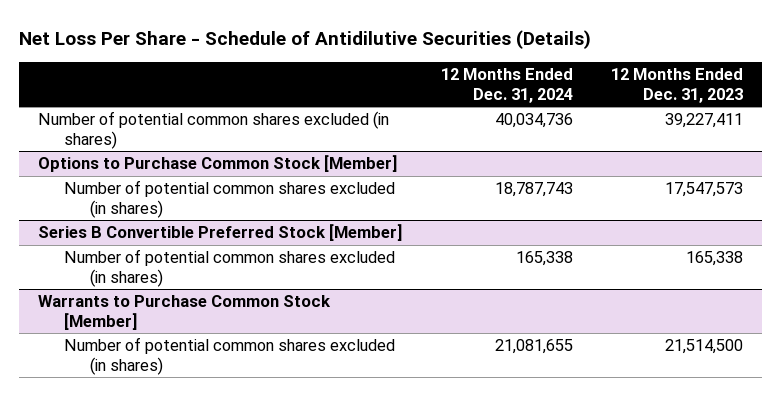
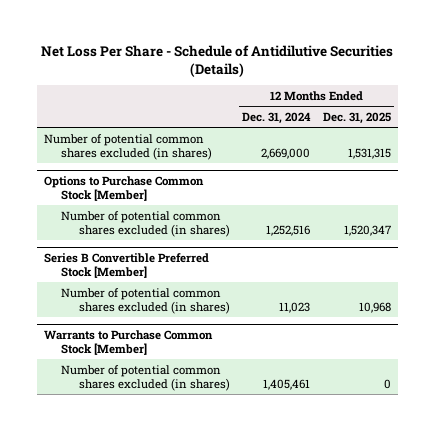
[611,67,744,103] 12 Months Ended Dec. 31, 2023 -> none
none -> [323,112,392,125] Dec. 31, 2025
[495,113,574,129] 40,034,736 -> [261,147,311,159] 2,669,000
[495,182,574,198] 18,787,743 -> [266,224,311,236] 1,252,516
[516,251,574,267] 165,338 -> [279,301,311,313] 11,023
[495,339,574,355] 21,081,655 -> [263,378,311,390] 1,405,461

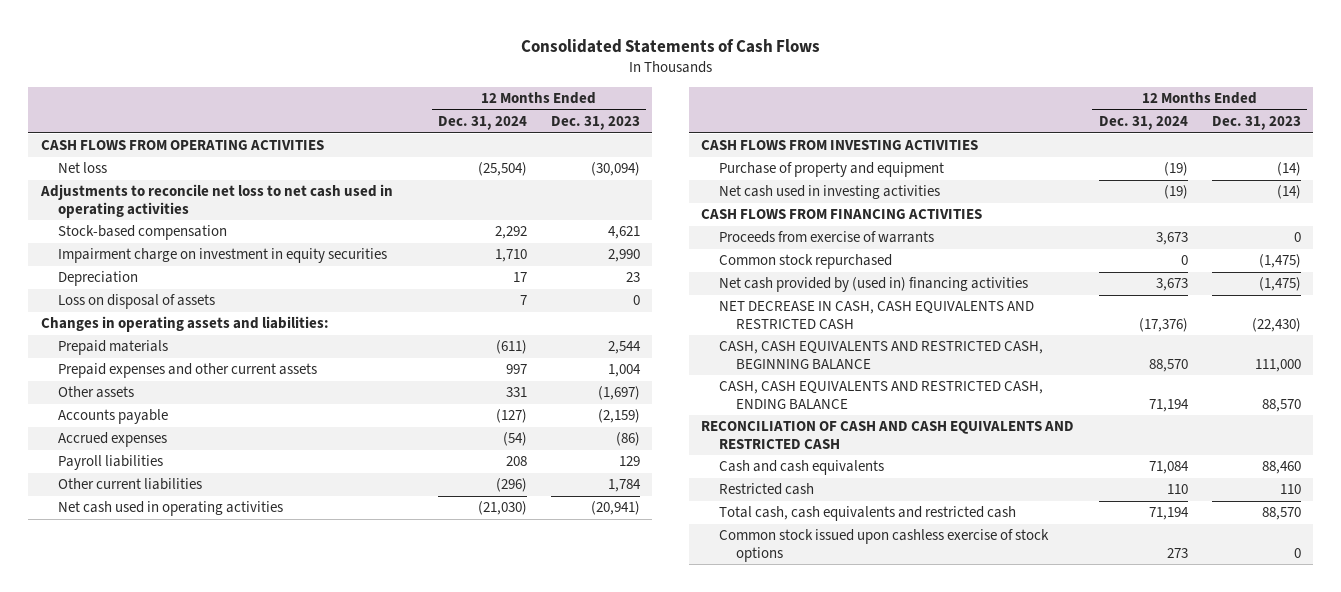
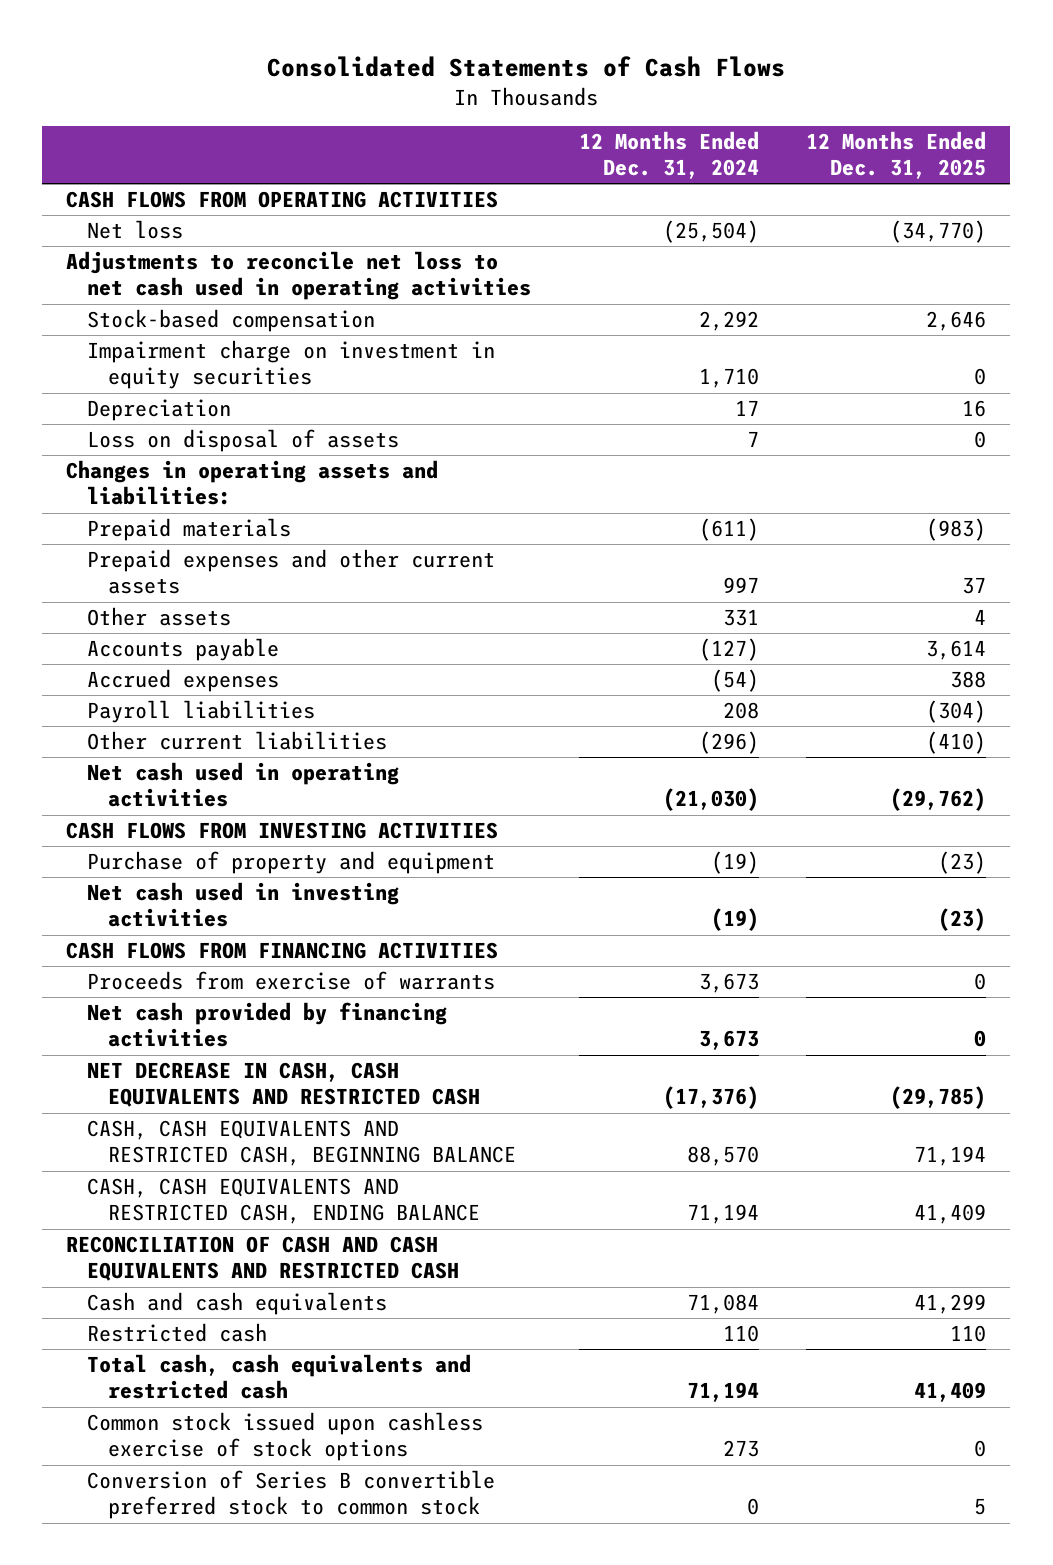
[550,115,640,130] Dec. 31, 2023 -> none
none -> [806,131,987,180] 12 Months Ended Dec. 31, 2025
[718,254,892,270] Common stock repurchased -> none
[718,277,1028,293] Net cash provided by (used in) financing activities -> [87,1002,448,1048] Net cash provided by financing activities
none -> [87,1470,496,1520] Conversion of Series B convertible preferred stock to common stock

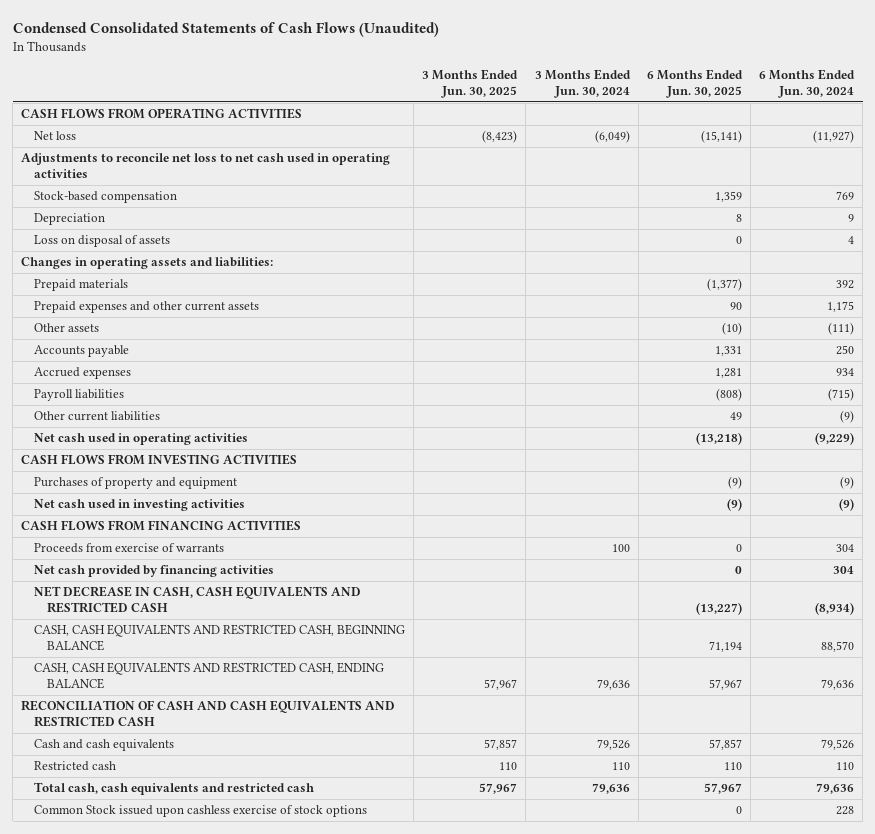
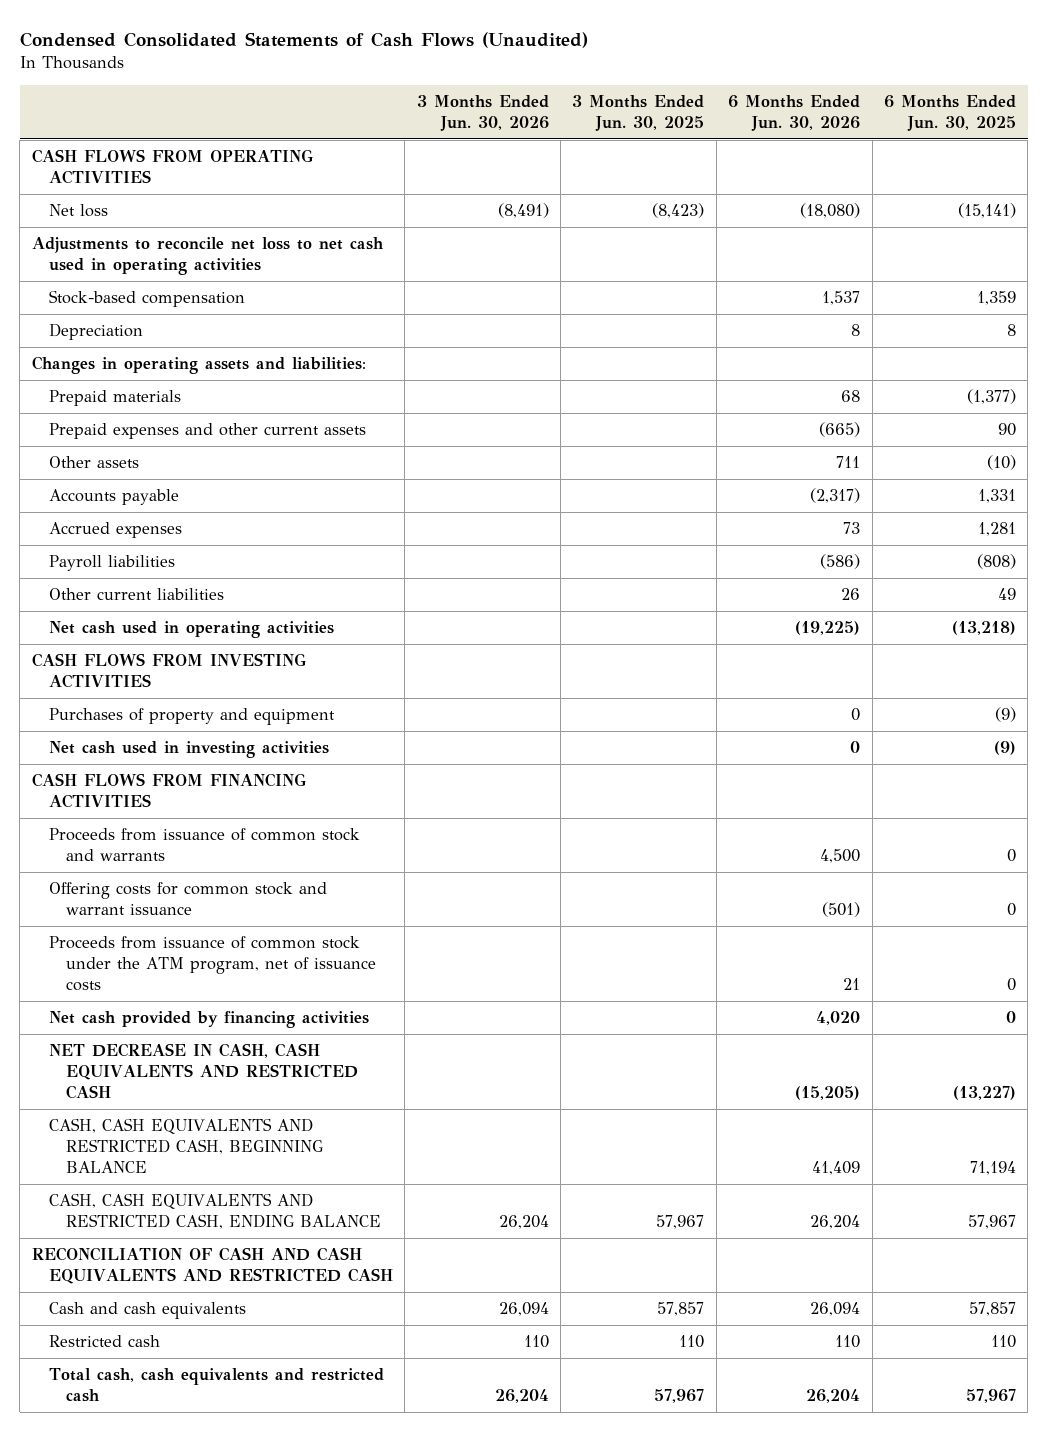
[534,69,631,98] 3 Months Ended Jun. 30, 2024 -> none
[759,69,856,98] 6 Months Ended Jun. 30, 2024 -> none
none -> [416,95,549,132] 3 Months Ended Jun. 30, 2026
none -> [728,95,861,132] 6 Months Ended Jun. 30, 2026
[33,235,170,248] Loss on disposal of assets -> none
[33,543,224,554] Proceeds from exercise of warrants -> none
none -> [49,828,361,862] Proceeds from issuance of common stock and warrants
none -> [49,882,328,916] Offering costs for common stock and warrant issuance
none -> [49,936,377,991] Proceeds from issuance of common stock under the ATM program, net of issuance costs
[33,805,367,818] Common Stock issued upon cashless exercise of stock options -> none

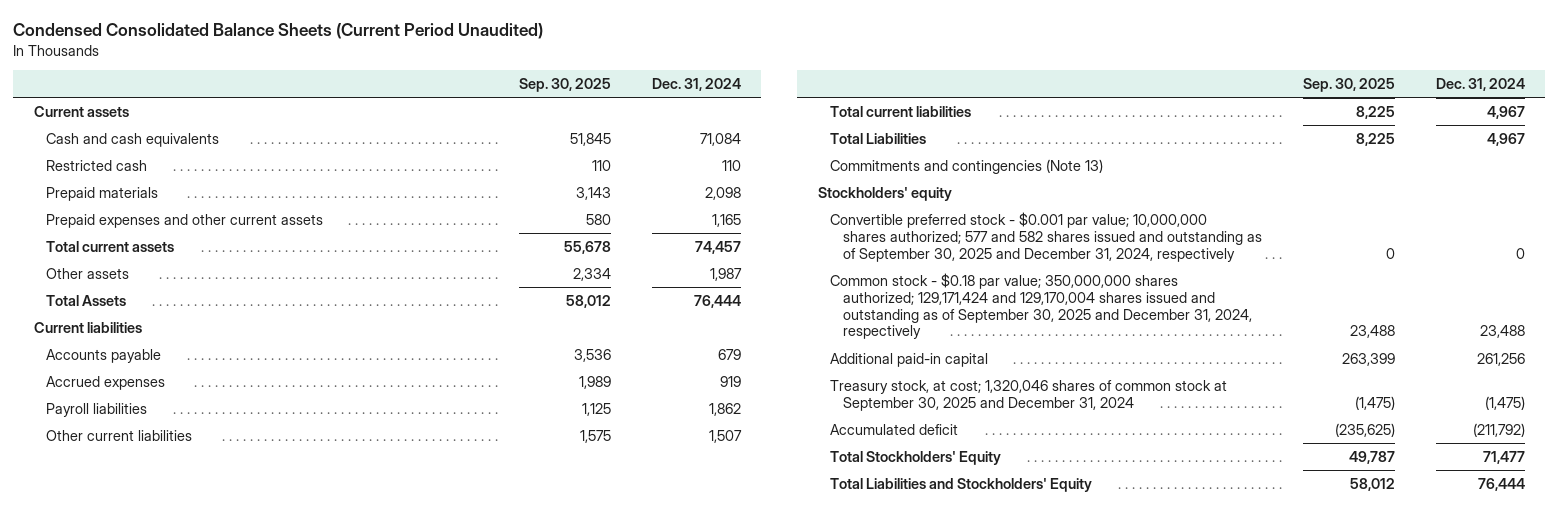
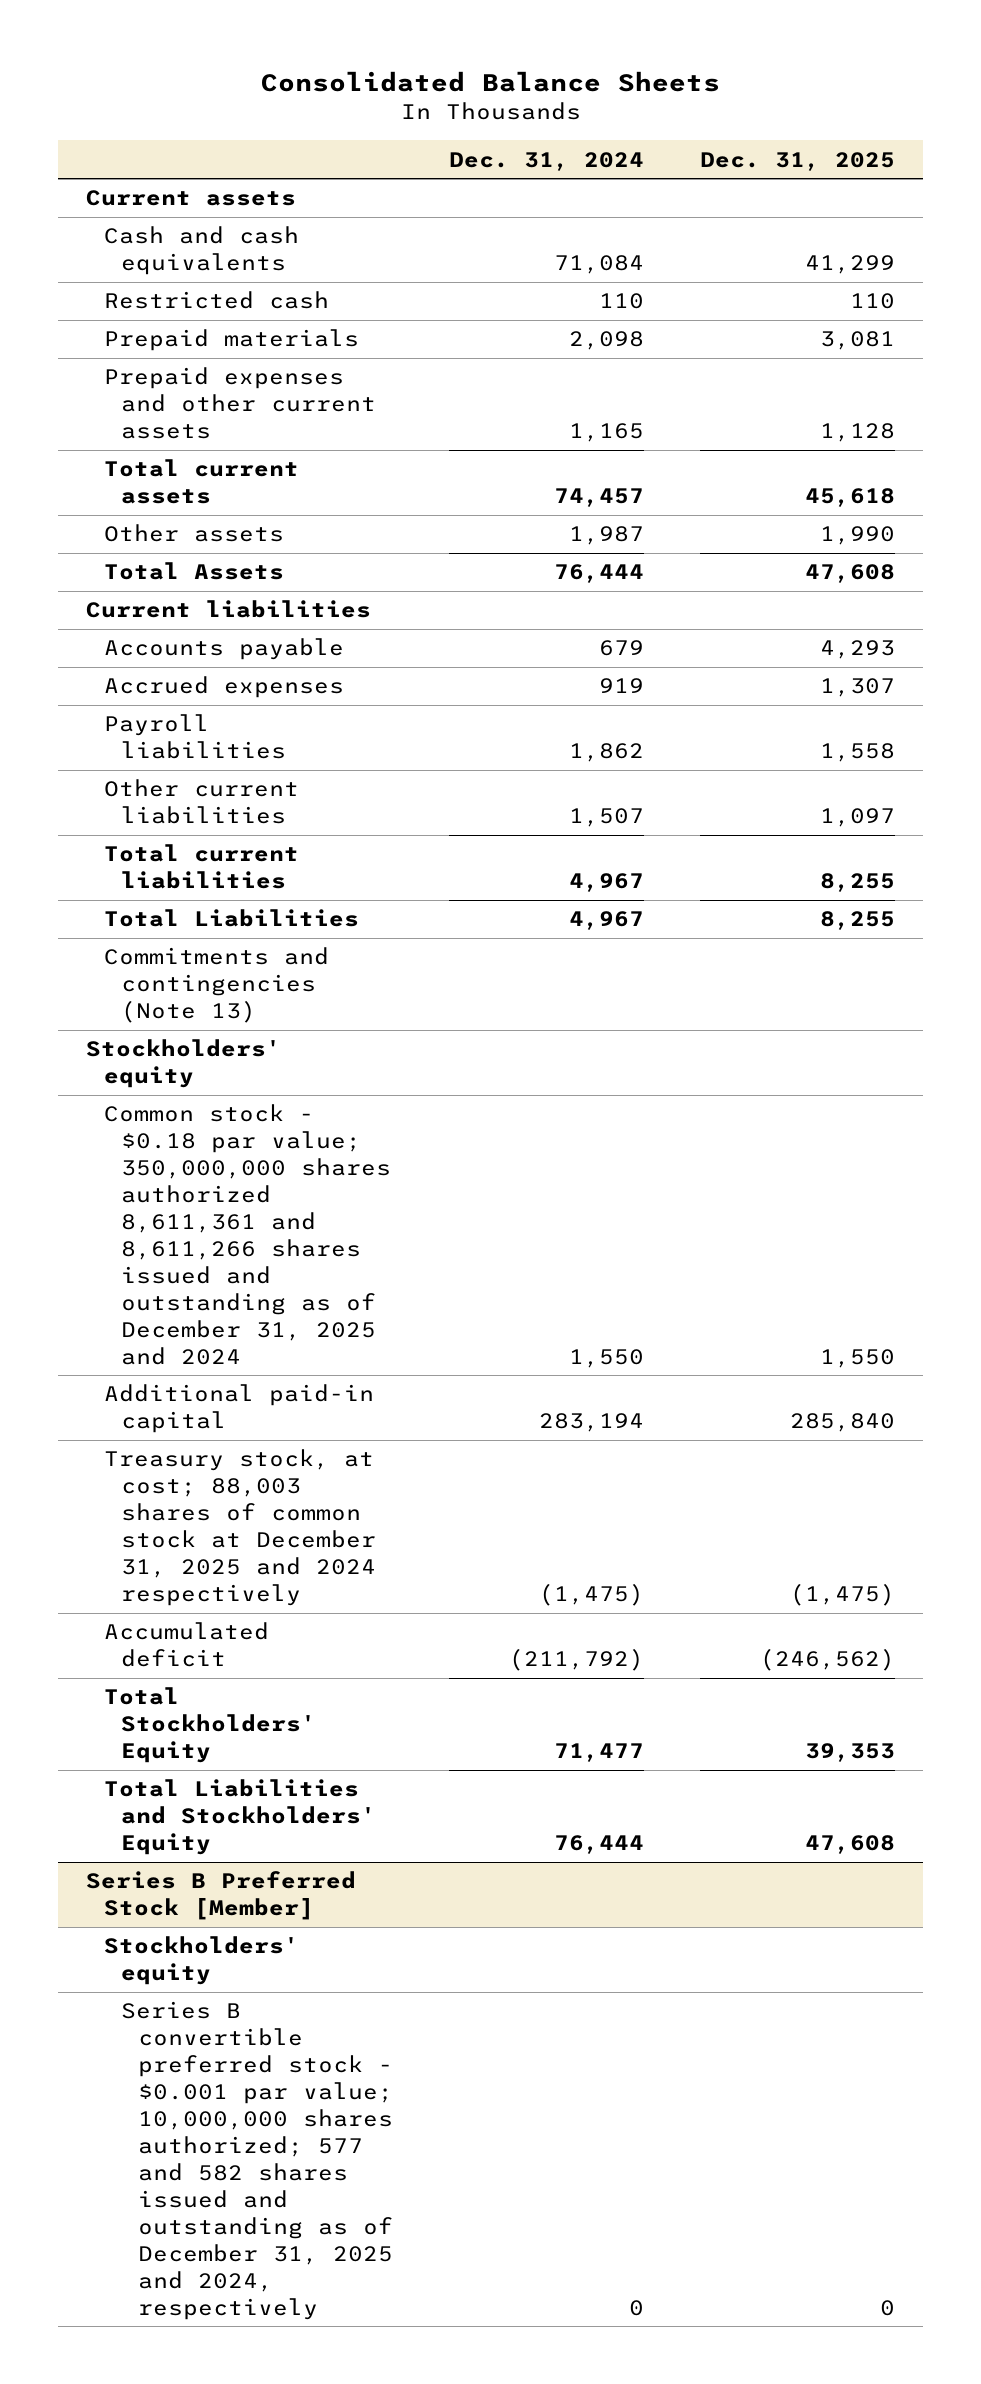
[13,23,544,40] Condensed Consolidated Balance Sheets (Current Period Unaudited) -> [260,71,720,93] Consolidated Balance Sheets
[518,78,611,93] Sep. 30, 2025 -> none
none -> [699,151,895,171] Dec. 31, 2025
[830,211,1262,262] Convertible preferred stock - $0.001 par value; 10,000,000 shares authorized; 577 and 582 shares issued and outstanding as of September 30, 2025 and December 31, 2024, respectively -> none
[830,272,1252,340] Common stock - $0.18 par value; 350,000,000 shares authorized; 129,171,424 and 129,170,004 shares issued and outstanding as of September 30, 2025 and December 31, 2024, respectively -> [103,1104,392,1365] Common stock - $0.18 par value; 350,000,000 shares authorized 8,611,361 and 8,611,266 shares issued and outstanding as of December 31, 2025 and 2024
[1479,325,1525,339] 23,488 -> [569,1348,645,1368] 1,550
[1476,352,1525,366] 261,256 -> [539,1413,645,1433] 283,194
[830,379,1228,411] Treasury stock, at cost; 1,320,046 shares of common stock at September 30, 2025 and December 31, 2024 -> [103,1449,377,1606] Treasury stock, at cost; 88,003 shares of common stock at December 31, 2025 and 2024 respectively
none -> [86,1871,357,1921] Series B Preferred Stock [Member]
none -> [103,1936,299,1986] Stockholders' equity
none -> [121,2001,394,2320] Series B convertible preferred stock - $0.001 par value; 10,000,000 shares authorized; 577 and 582 shares issued and outstanding as of December 31, 2025 and 2024, respectively

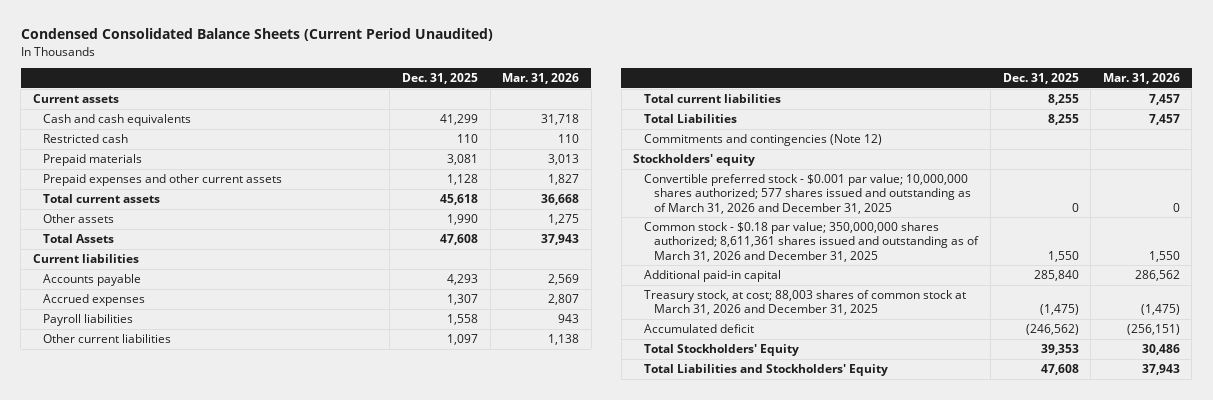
[260,71,720,93] Consolidated Balance Sheets -> [20,28,493,42] Condensed Consolidated Balance Sheets (Current Period Unaudited)
[449,151,645,171] Dec. 31, 2024 -> none
none -> [502,73,580,85] Mar. 31, 2026
[103,947,329,1024] Commitments and contingencies (Note 13) -> [643,134,882,147] Commitments and contingencies (Note 12)
none -> [643,174,972,214] Convertible preferred stock - $0.001 par value; 10,000,000 shares authorized; 577 shares issued and outstanding as of March 31, 2026 and December 31, 2025
[103,1104,392,1365] Common stock - $0.18 par value; 350,000,000 shares authorized 8,611,361 and 8,611,266 shares issued and outstanding as of December 31, 2025 and 2024 -> [643,222,980,262] Common stock - $0.18 par value; 350,000,000 shares authorized; 8,611,361 shares issued and outstanding as of March 31, 2026 and December 31, 2025
[103,1449,377,1606] Treasury stock, at cost; 88,003 shares of common stock at December 31, 2025 and 2024 respectively -> [643,290,966,316] Treasury stock, at cost; 88,003 shares of common stock at March 31, 2026 and December 31, 2025
[86,1871,357,1921] Series B Preferred Stock [Member] -> none
[103,1936,299,1986] Stockholders' equity -> none
[121,2001,394,2320] Series B convertible preferred stock - $0.001 par value; 10,000,000 shares authorized; 577 and 582 shares issued and outstanding as of December 31, 2025 and 2024, respectively -> none

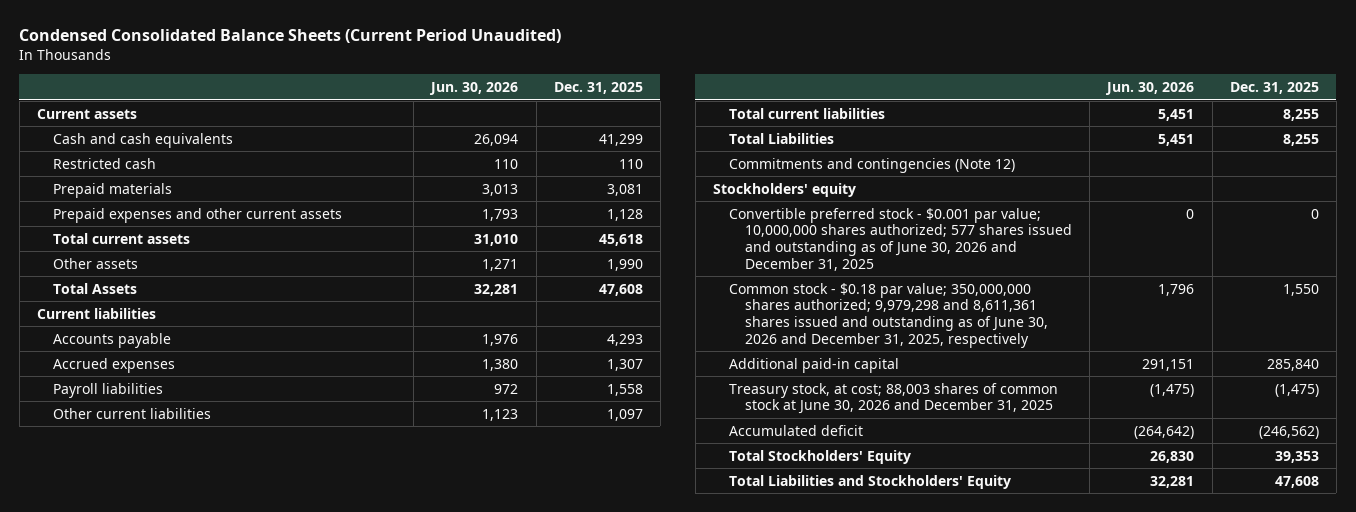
[502,73,580,85] Mar. 31, 2026 -> none
none -> [429,81,519,95] Jun. 30, 2026
[643,174,972,214] Convertible preferred stock - $0.001 par value; 10,000,000 shares authorized; 577 shares issued and outstanding as of March 31, 2026 and December 31, 2025 -> [729,207,1073,271] Convertible preferred stock - $0.001 par value; 10,000,000 shares authorized; 577 shares issued and outstanding as of June 30, 2026 and December 31, 2025
[643,222,980,262] Common stock - $0.18 par value; 350,000,000 shares authorized; 8,611,361 shares issued and outstanding as of March 31, 2026 and December 31, 2025 -> [729,282,1049,348] Common stock - $0.18 par value; 350,000,000 shares authorized; 9,979,298 and 8,611,361 shares issued and outstanding as of June 30, 2026 and December 31, 2025, respectively
[643,290,966,316] Treasury stock, at cost; 88,003 shares of common stock at March 31, 2026 and December 31, 2025 -> [729,382,1059,415] Treasury stock, at cost; 88,003 shares of common stock at June 30, 2026 and December 31, 2025

